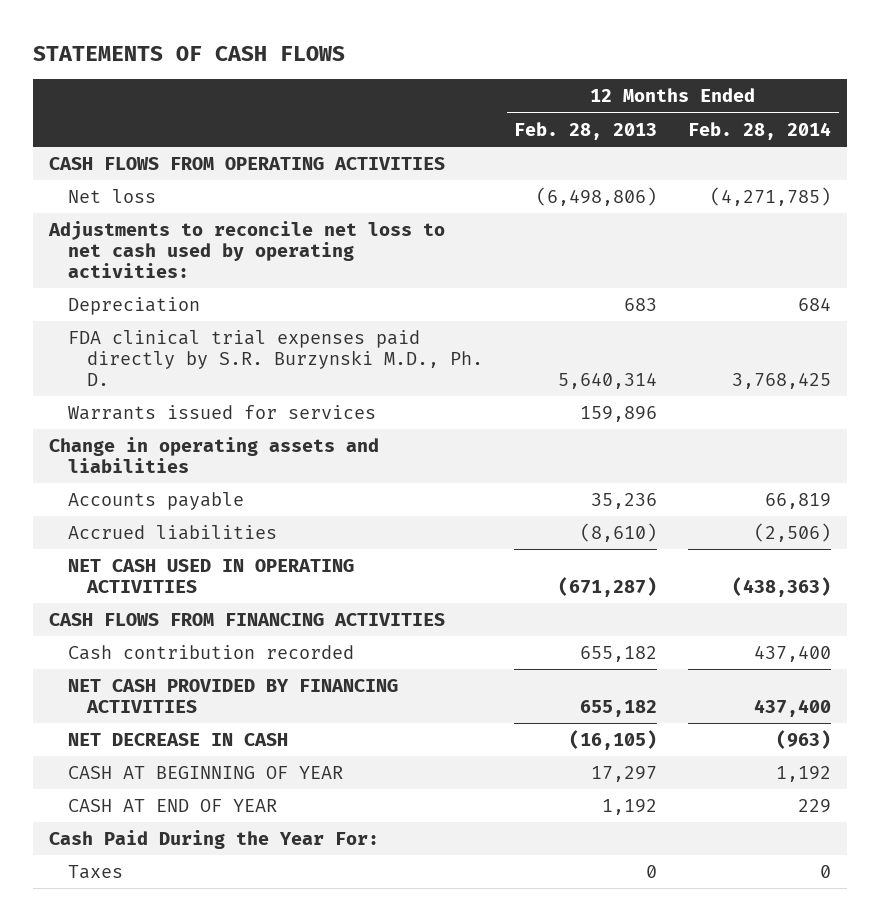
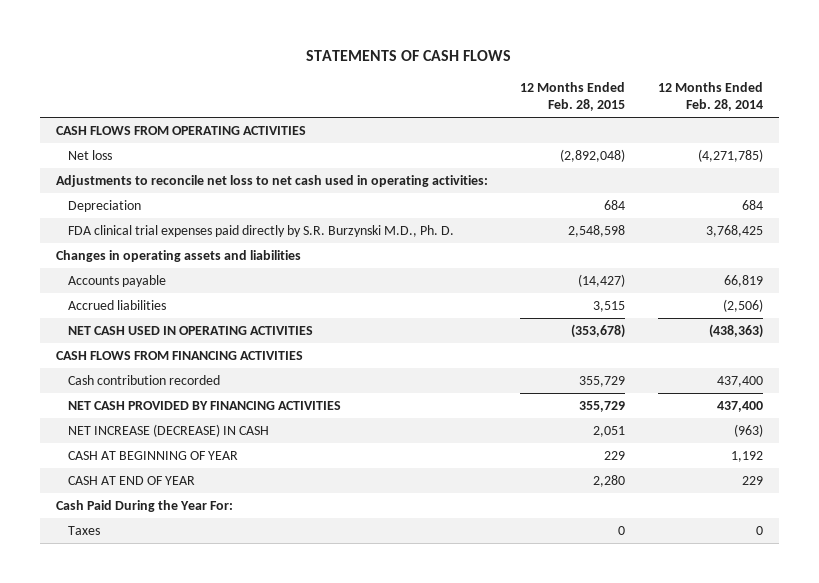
[514,121,658,140] Feb. 28, 2013 -> none
none -> [520,82,626,112] 12 Months Ended Feb. 28, 2015
[47,221,445,278] Adjustments to reconcile net loss to net cash used by operating activities: -> [55,175,488,188] Adjustments to reconcile net loss to net cash used in operating activities:
[68,405,377,421] Warrants issued for services -> none
[48,437,379,473] Change in operating assets and liabilities -> [55,250,301,263] Changes in operating assets and liabilities
[68,733,289,747] NET DECREASE IN CASH -> [67,424,269,438] NET INCREASE (DECREASE) IN CASH

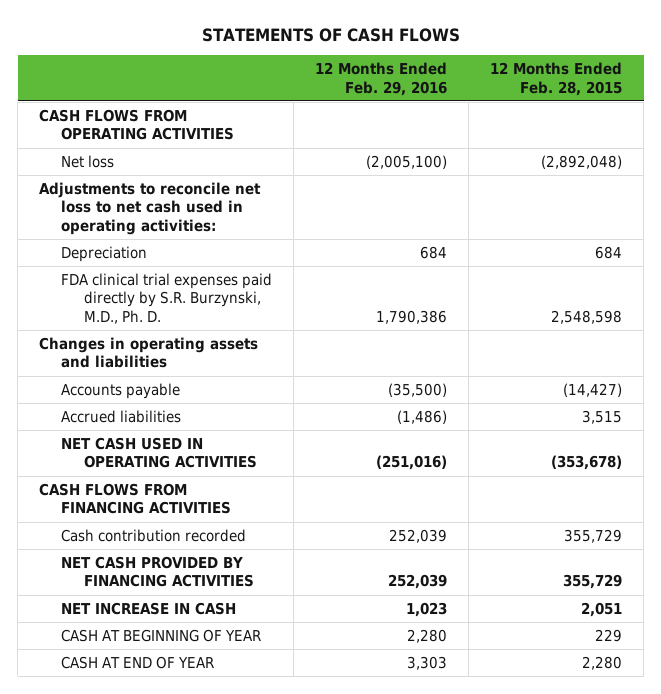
[657,82,763,112] 12 Months Ended Feb. 28, 2014 -> none
none -> [315,62,448,96] 12 Months Ended Feb. 29, 2016
[67,225,454,238] FDA clinical trial expenses paid directly by S.R. Burzynski M.D., Ph. D. -> [61,272,273,324] FDA clinical trial expenses paid directly by S.R. Burzynski, M.D., Ph. D.
[67,424,269,438] NET INCREASE (DECREASE) IN CASH -> [61,601,237,615] NET INCREASE IN CASH
[55,500,233,513] Cash Paid During the Year For: -> none
[67,526,100,536] Taxes -> none

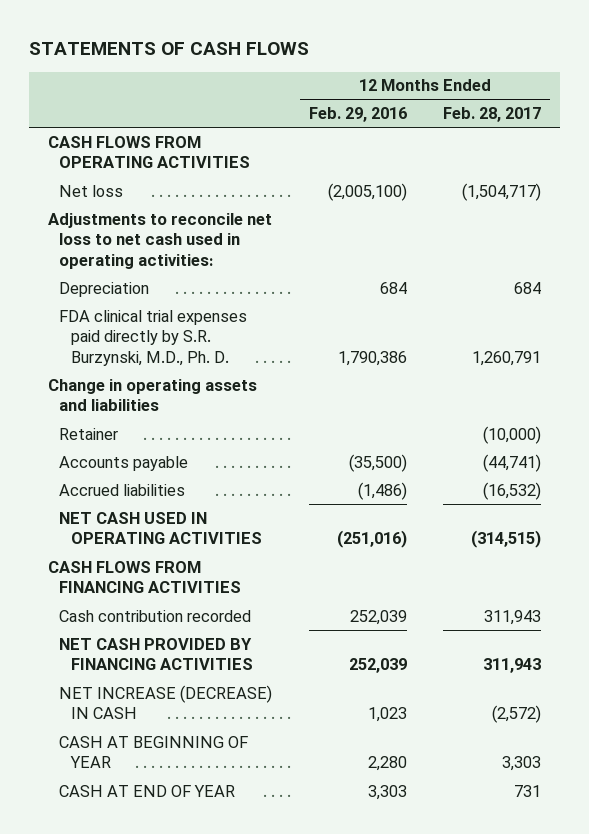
[490,62,623,96] 12 Months Ended Feb. 28, 2015 -> none
none -> [443,107,542,123] Feb. 28, 2017
[39,336,259,369] Changes in operating assets and liabilities -> [47,378,257,412] Change in operating assets and liabilities
none -> [59,427,119,440] Retainer
[61,601,237,615] NET INCREASE IN CASH -> [59,684,273,720] NET INCREASE (DECREASE) IN CASH

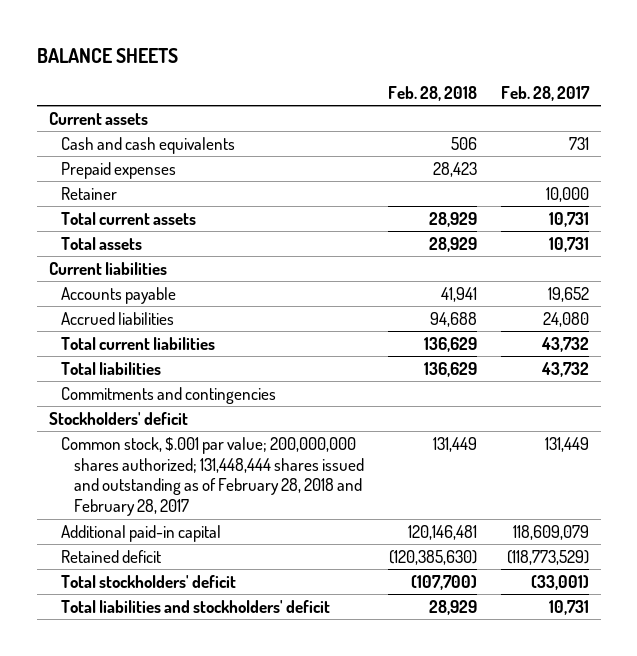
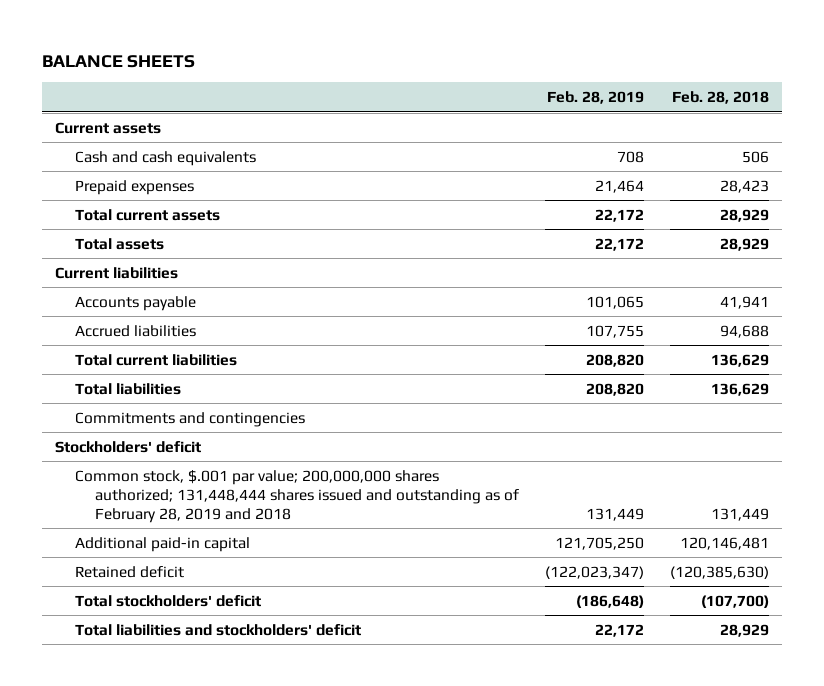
[500,85,590,101] Feb. 28, 2017 -> none
none -> [546,91,644,105] Feb. 28, 2019
[61,186,118,200] Retainer -> none
[61,436,364,517] Common stock, $.001 par value; 200,000,000 shares authorized; 131,448,444 shares issued and outstanding as of February 28, 2018 and February 28, 2017 -> [75,469,519,523] Common stock, $.001 par value; 200,000,000 shares authorized; 131,448,444 shares issued and outstanding as of February 28, 2019 and 2018

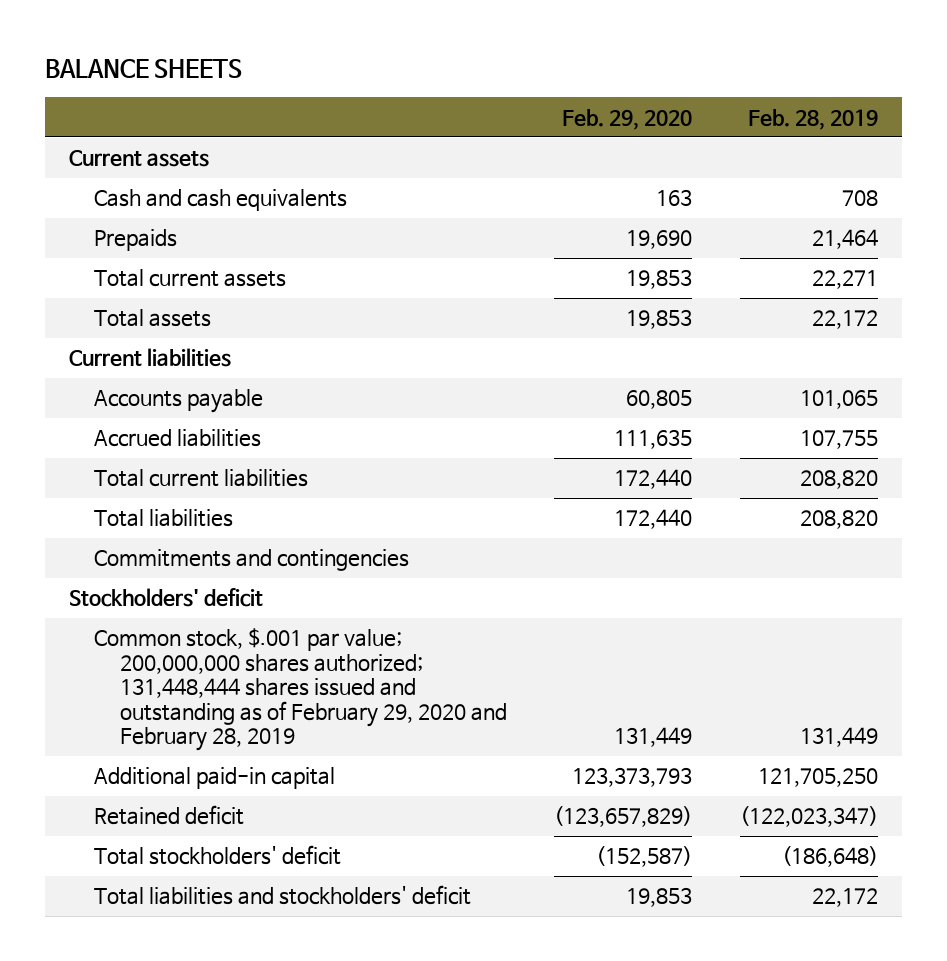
[671,91,769,105] Feb. 28, 2018 -> none
none -> [562,108,693,130] Feb. 29, 2020
[75,179,195,195] Prepaid expenses -> [94,229,178,252] Prepaids
[594,208,644,222] 22,172 -> [812,270,879,290] 22,271
[75,469,519,523] Common stock, $.001 par value; 200,000,000 shares authorized; 131,448,444 shares issued and outstanding as of February 28, 2019 and 2018 -> [94,628,507,752] Common stock, $.001 par value; 200,000,000 shares authorized; 131,448,444 shares issued and outstanding as of February 29, 2020 and February 28, 2019

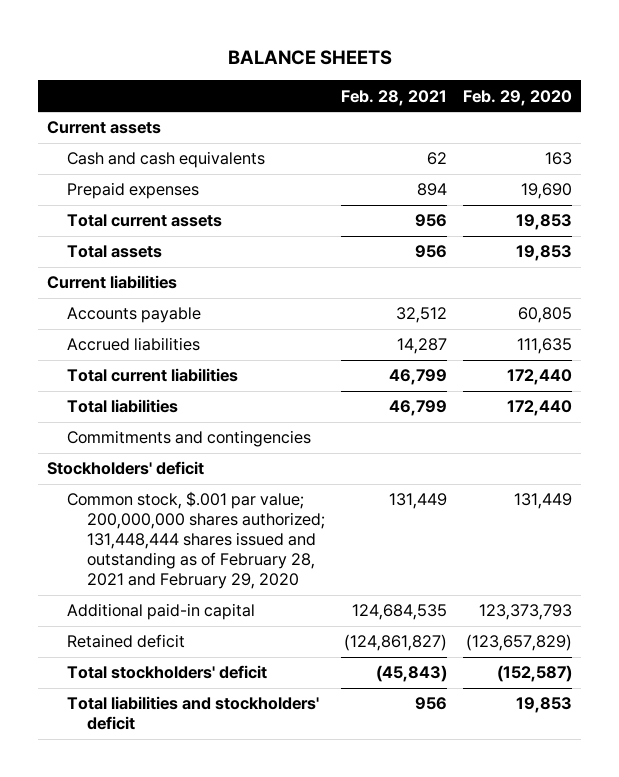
[748,108,879,130] Feb. 28, 2019 -> none
none -> [341,89,448,106] Feb. 28, 2021
[94,229,178,252] Prepaids -> [66,182,199,200] Prepaid expenses
[94,628,507,752] Common stock, $.001 par value; 200,000,000 shares authorized; 131,448,444 shares issued and outstanding as of February 29, 2020 and February 28, 2019 -> [66,491,325,589] Common stock, $.001 par value; 200,000,000 shares authorized; 131,448,444 shares issued and outstanding as of February 28, 2021 and February 29, 2020

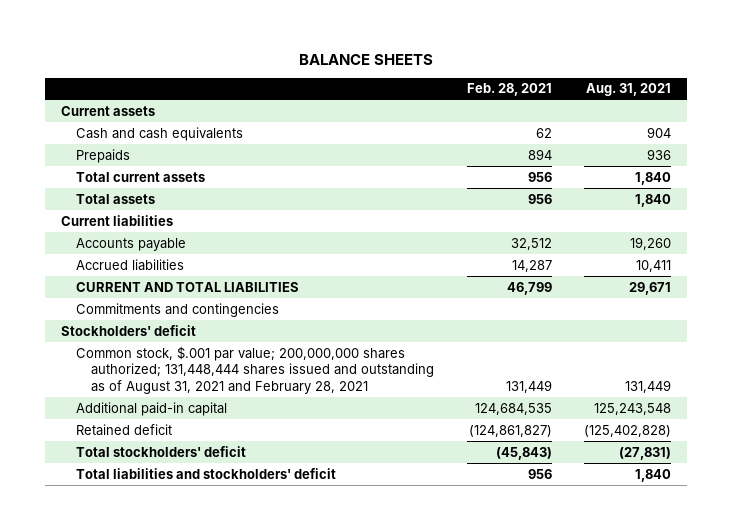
[463,89,573,106] Feb. 29, 2020 -> none
none -> [586,83,672,97] Aug. 31, 2021
[66,182,199,200] Prepaid expenses -> [76,148,131,163] Prepaids
[66,368,238,383] Total current liabilities -> none
[66,399,178,414] Total liabilities -> [76,281,300,292] CURRENT AND TOTAL LIABILITIES
[66,491,325,589] Common stock, $.001 par value; 200,000,000 shares authorized; 131,448,444 shares issued and outstanding as of February 28, 2021 and February 29, 2020 -> [76,345,435,395] Common stock, $.001 par value; 200,000,000 shares authorized; 131,448,444 shares issued and outstanding as of August 31, 2021 and February 28, 2021

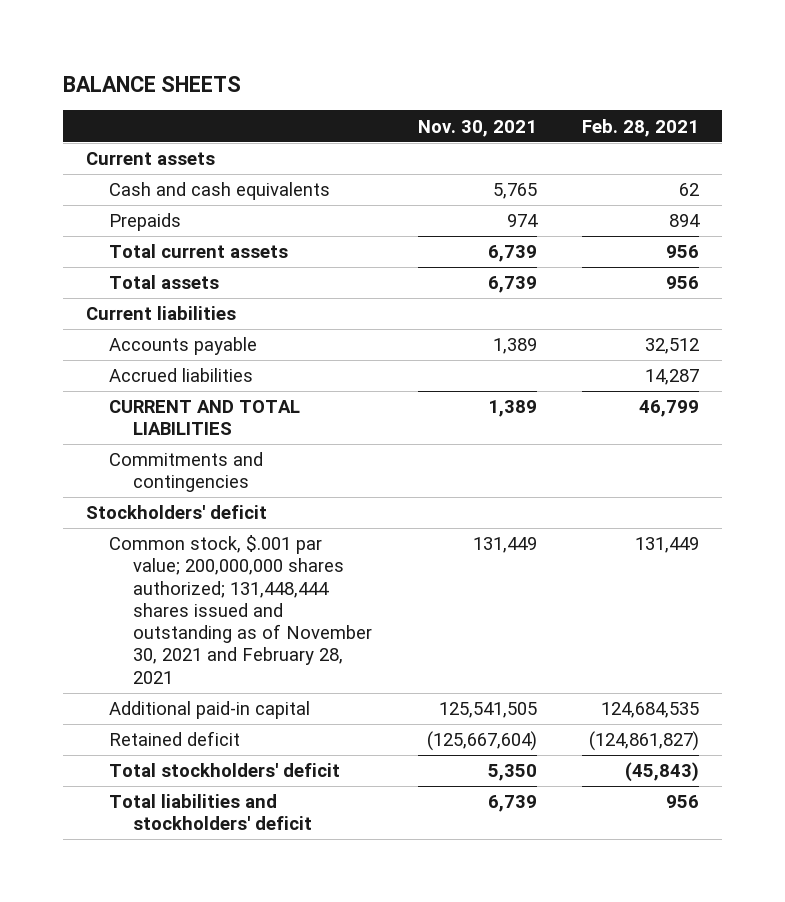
[586,83,672,97] Aug. 31, 2021 -> none
none -> [417,119,537,137] Nov. 30, 2021
[76,345,435,395] Common stock, $.001 par value; 200,000,000 shares authorized; 131,448,444 shares issued and outstanding as of August 31, 2021 and February 28, 2021 -> [109,535,372,684] Common stock, $.001 par value; 200,000,000 shares authorized; 131,448,444 shares issued and outstanding as of November 30, 2021 and February 28, 2021

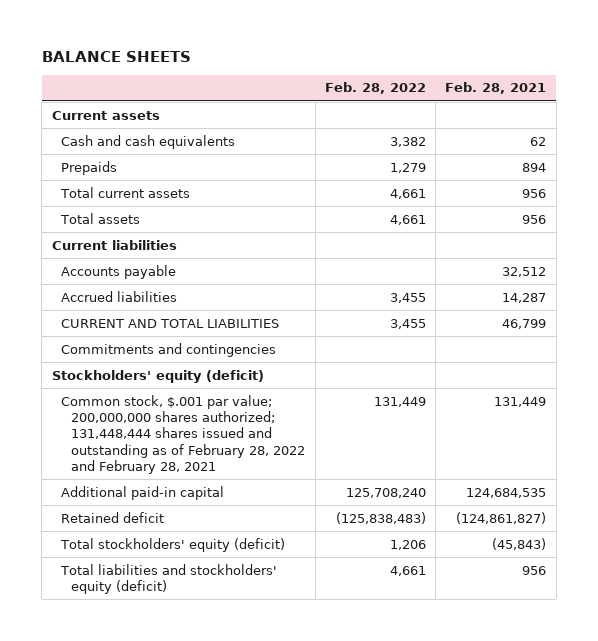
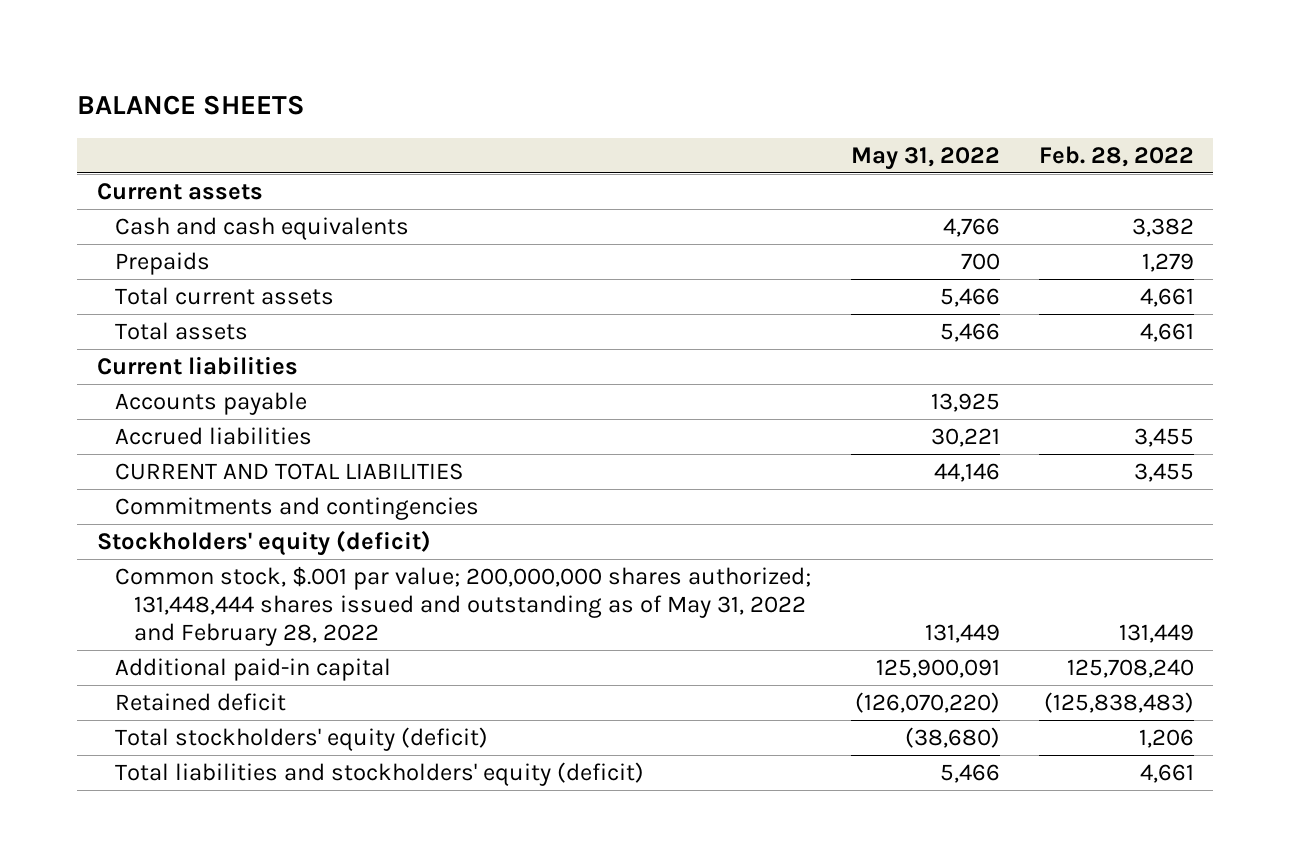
[445,82,547,95] Feb. 28, 2021 -> none
none -> [850,146,1000,170] May 31, 2022
[61,394,306,474] Common stock, $.001 par value; 200,000,000 shares authorized; 131,448,444 shares issued and outstanding as of February 28, 2022 and February 28, 2021 -> [115,565,812,646] Common stock, $.001 par value; 200,000,000 shares authorized; 131,448,444 shares issued and outstanding as of May 31, 2022 and February 28, 2022

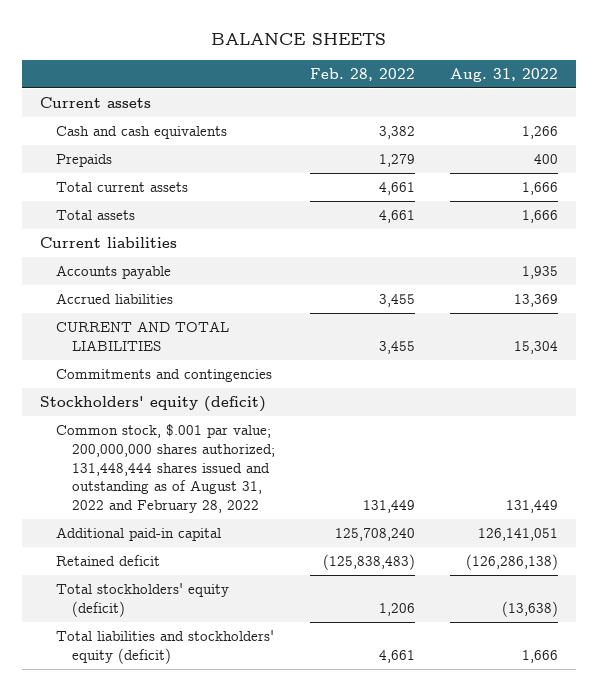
[850,146,1000,170] May 31, 2022 -> none
none -> [450,67,559,82] Aug. 31, 2022
[115,565,812,646] Common stock, $.001 par value; 200,000,000 shares authorized; 131,448,444 shares issued and outstanding as of May 31, 2022 and February 28, 2022 -> [55,424,276,513] Common stock, $.001 par value; 200,000,000 shares authorized; 131,448,444 shares issued and outstanding as of August 31, 2022 and February 28, 2022

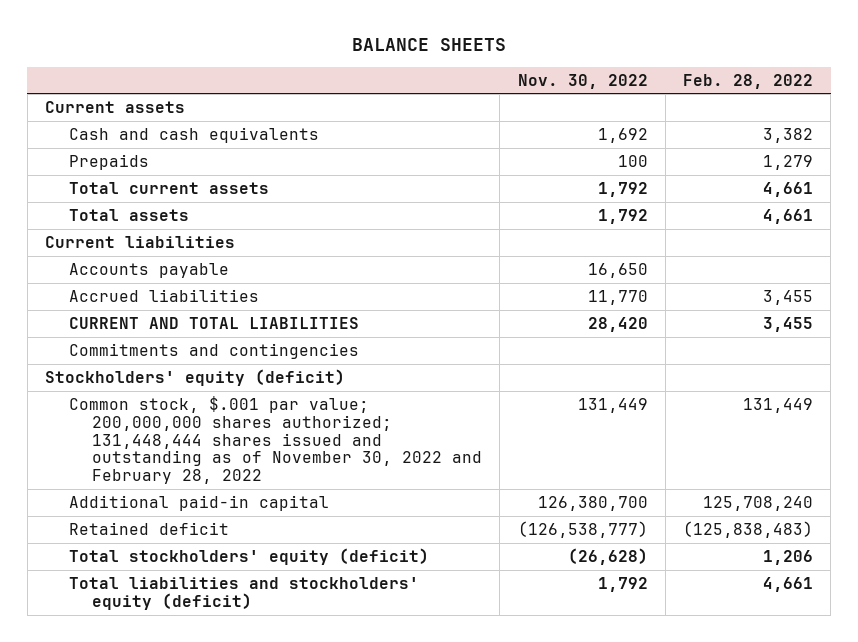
[450,67,559,82] Aug. 31, 2022 -> none
none -> [517,73,648,89] Nov. 30, 2022
[55,424,276,513] Common stock, $.001 par value; 200,000,000 shares authorized; 131,448,444 shares issued and outstanding as of August 31, 2022 and February 28, 2022 -> [68,396,483,485] Common stock, $.001 par value; 200,000,000 shares authorized; 131,448,444 shares issued and outstanding as of November 30, 2022 and February 28, 2022

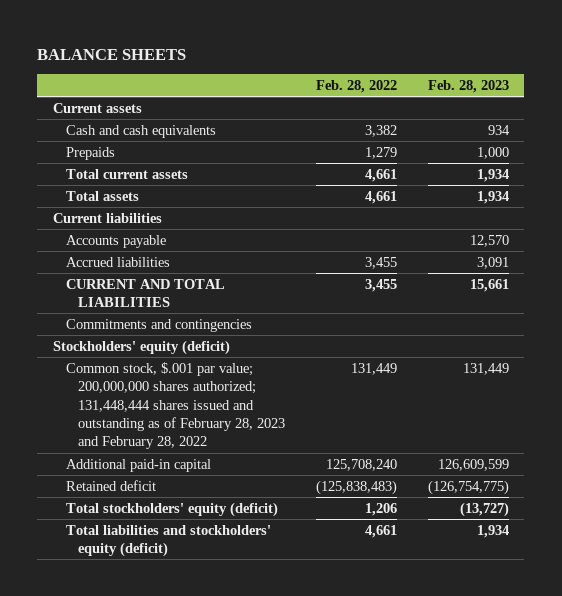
[517,73,648,89] Nov. 30, 2022 -> none
none -> [427,79,509,93] Feb. 28, 2023
[68,396,483,485] Common stock, $.001 par value; 200,000,000 shares authorized; 131,448,444 shares issued and outstanding as of November 30, 2022 and February 28, 2022 -> [65,361,286,450] Common stock, $.001 par value; 200,000,000 shares authorized; 131,448,444 shares issued and outstanding as of February 28, 2023 and February 28, 2022

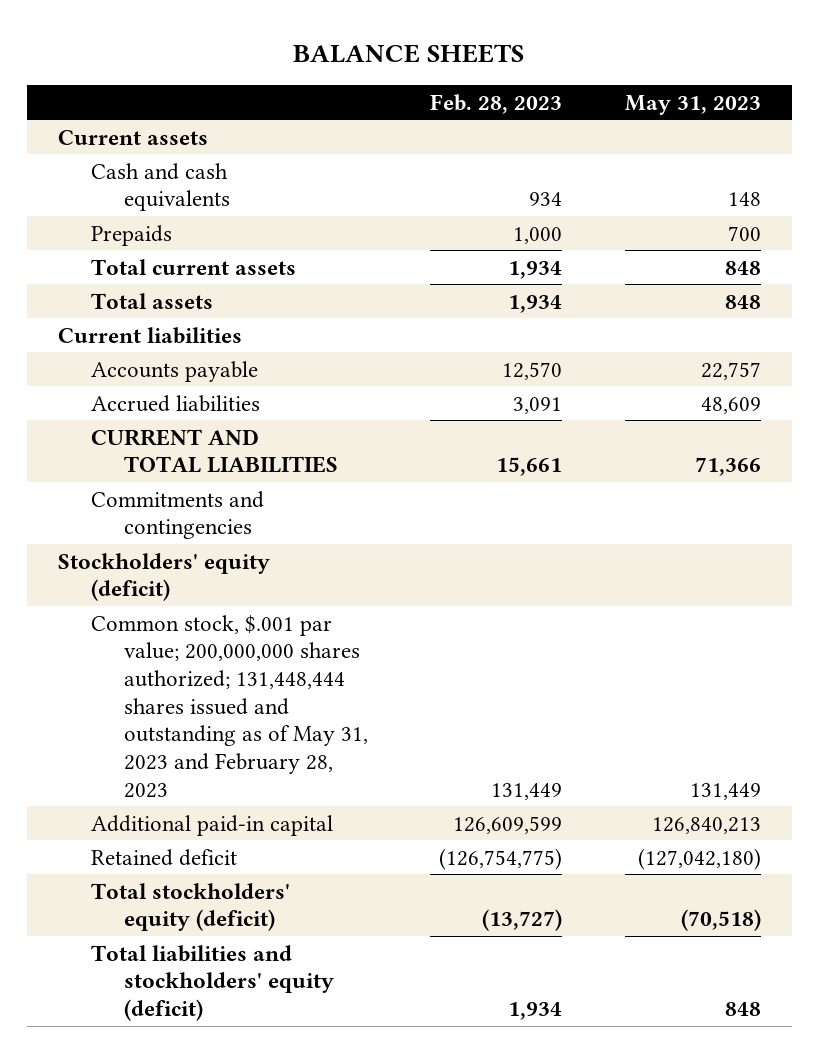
[316,79,398,93] Feb. 28, 2022 -> none
none -> [624,94,761,115] May 31, 2023
[65,361,286,450] Common stock, $.001 par value; 200,000,000 shares authorized; 131,448,444 shares issued and outstanding as of February 28, 2023 and February 28, 2022 -> [90,614,368,798] Common stock, $.001 par value; 200,000,000 shares authorized; 131,448,444 shares issued and outstanding as of May 31, 2023 and February 28, 2023

